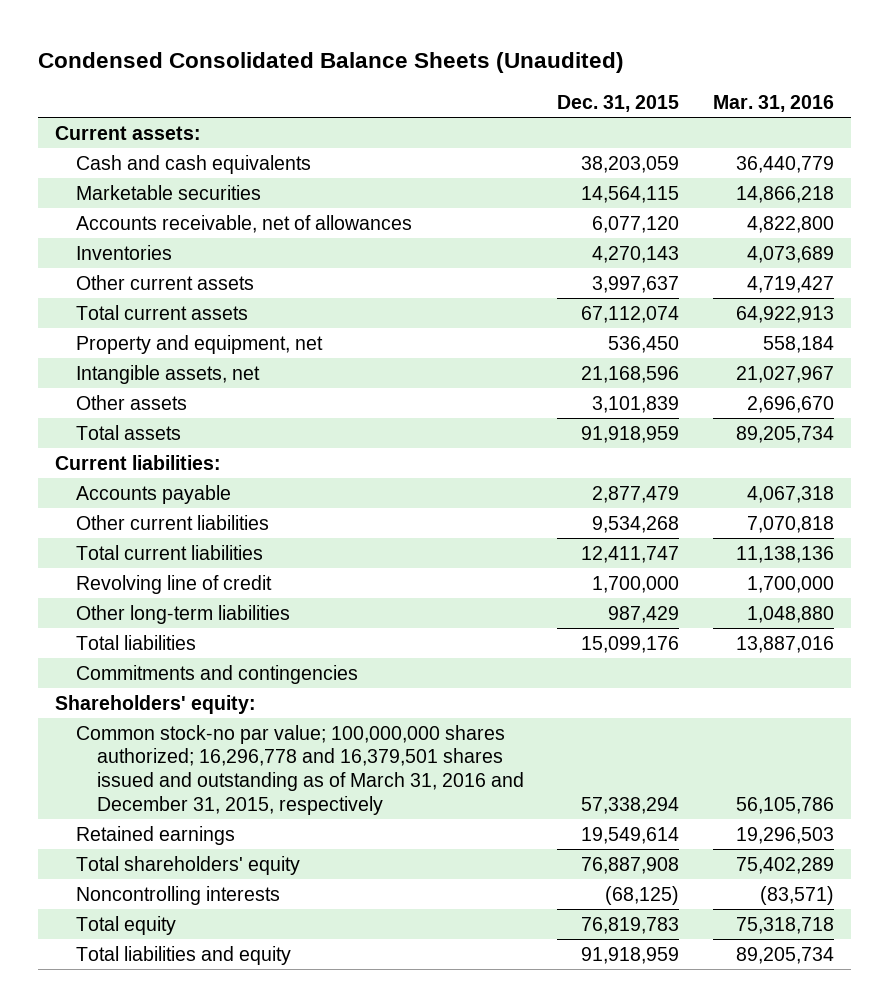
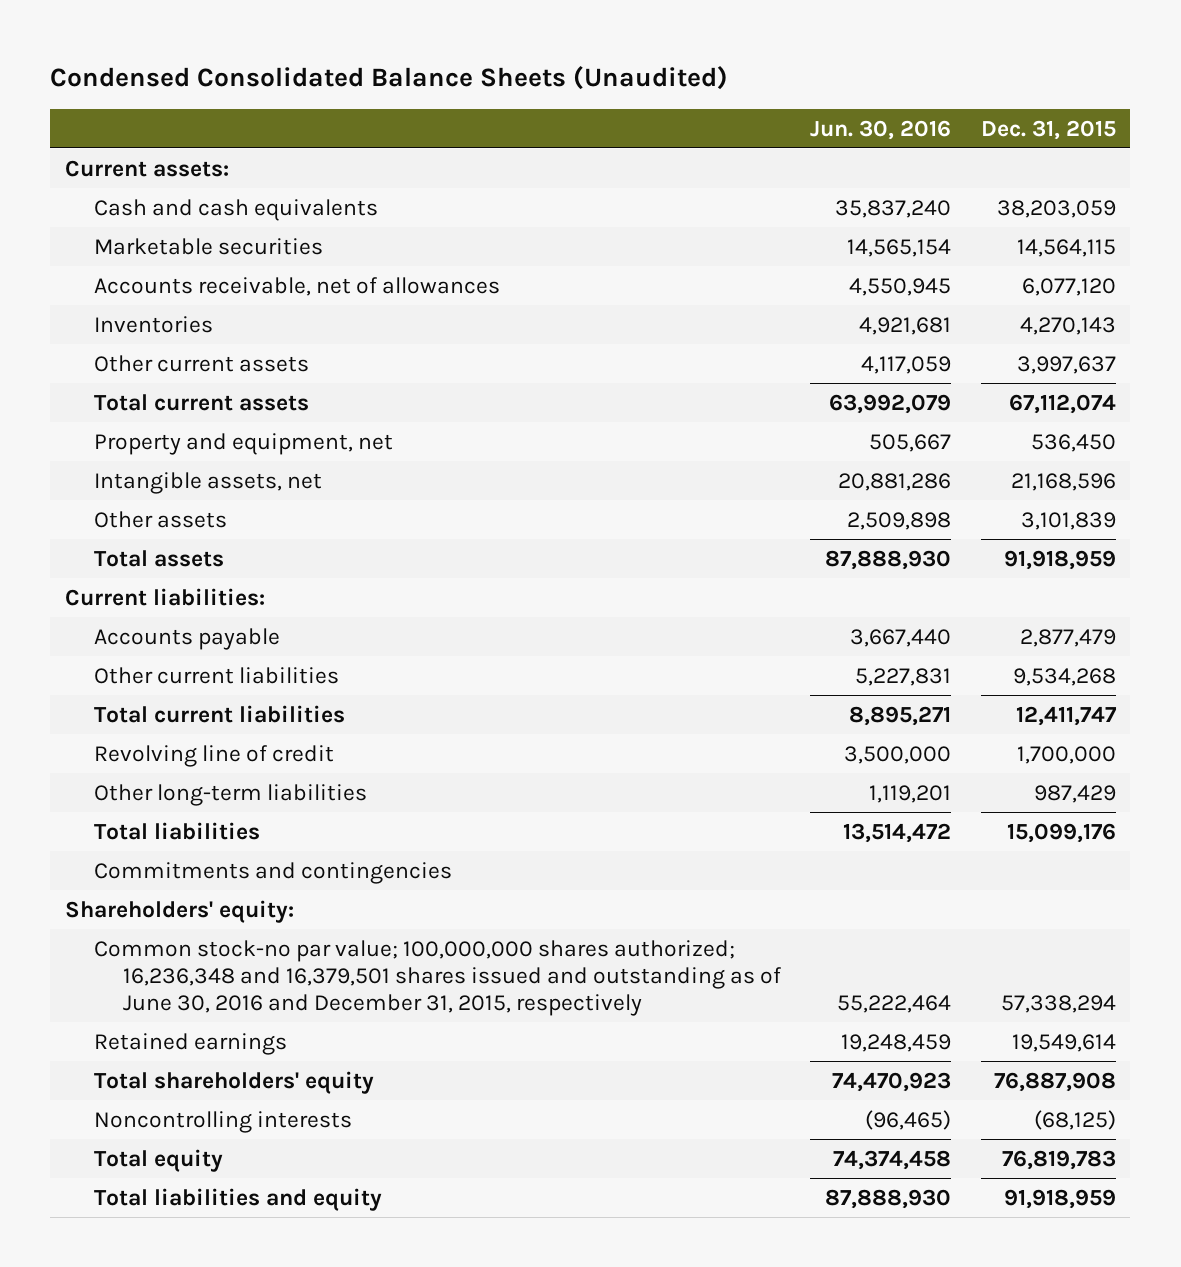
[713,95,835,113] Mar. 31, 2016 -> none
none -> [810,119,952,140] Jun. 30, 2016
[75,724,524,815] Common stock-no par value; 100,000,000 shares authorized; 16,296,778 and 16,379,501 shares issued and outstanding as of March 31, 2016 and December 31, 2015, respectively -> [93,939,781,1016] Common stock-no par value; 100,000,000 shares authorized; 16,236,348 and 16,379,501 shares issued and outstanding as of June 30, 2016 and December 31, 2015, respectively

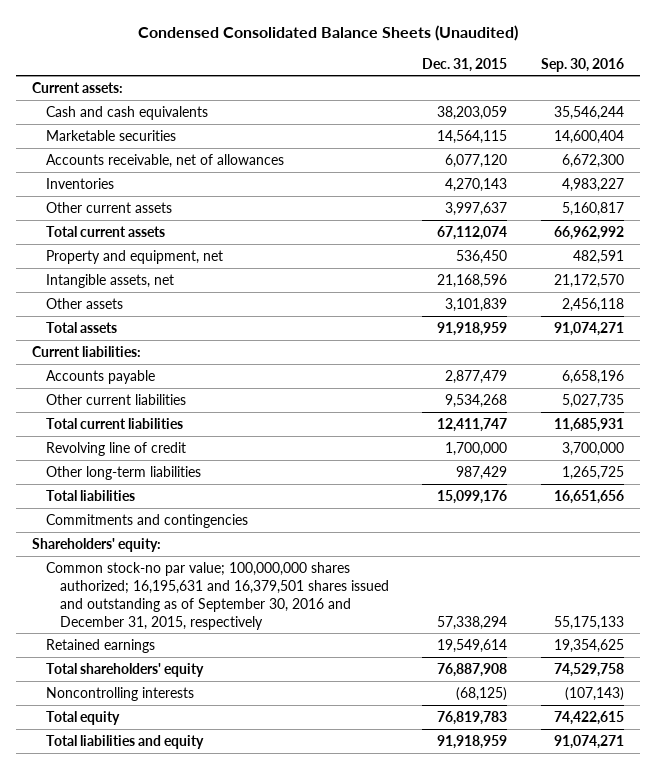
[810,119,952,140] Jun. 30, 2016 -> none
none -> [540,57,624,72] Sep. 30, 2016
[93,939,781,1016] Common stock-no par value; 100,000,000 shares authorized; 16,236,348 and 16,379,501 shares issued and outstanding as of June 30, 2016 and December 31, 2015, respectively -> [46,561,390,630] Common stock-no par value; 100,000,000 shares authorized; 16,195,631 and 16,379,501 shares issued and outstanding as of September 30, 2016 and December 31, 2015, respectively

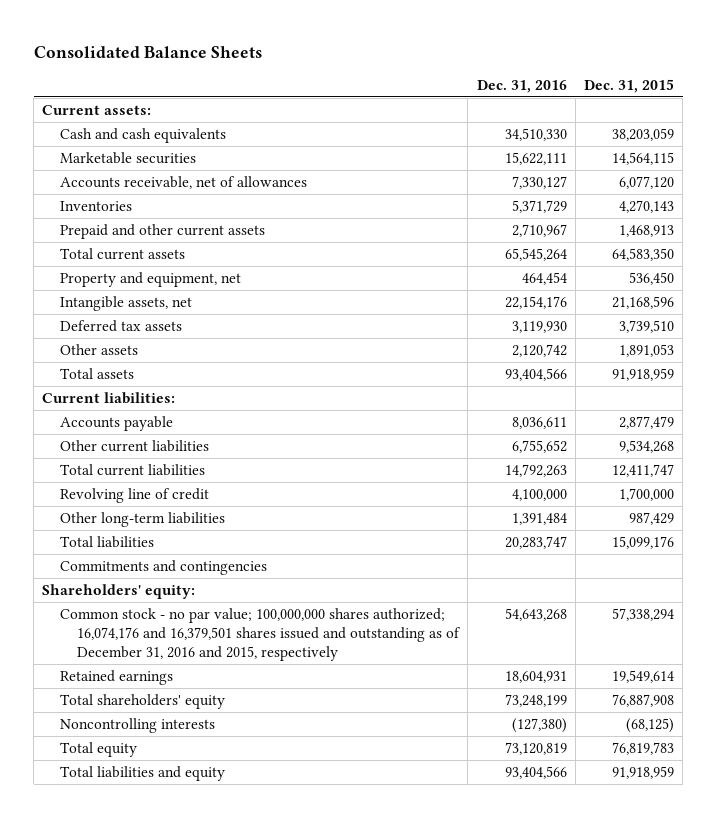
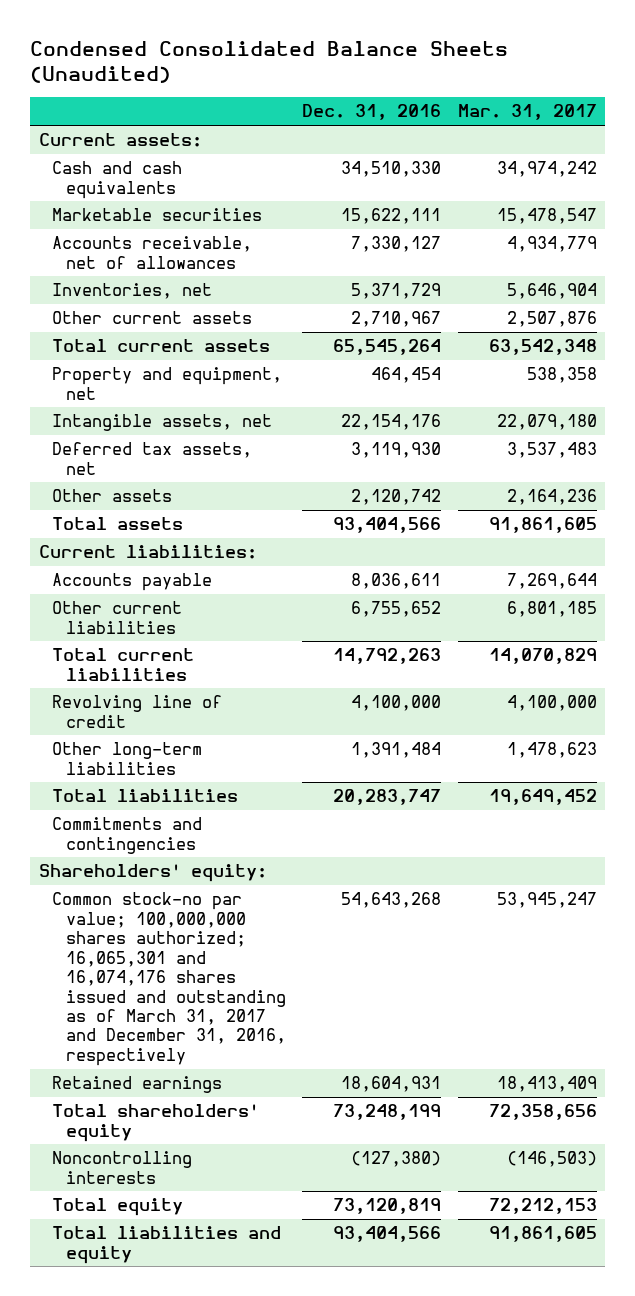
[33,45,262,58] Consolidated Balance Sheets -> [30,40,509,83] Condensed Consolidated Balance Sheets (Unaudited)
[584,78,675,93] Dec. 31, 2015 -> none
none -> [457,104,597,121] Mar. 31, 2017
[59,201,132,212] Inventories -> [52,283,213,300] Inventories, net
[59,224,265,240] Prepaid and other current assets -> [52,311,253,325] Other current assets
[59,320,182,333] Deferred tax assets -> [52,442,253,475] Deferred tax assets, net
[59,608,462,662] Common stock - no par value; 100,000,000 shares authorized; 16,074,176 and 16,379,501 shares issued and outstanding as of December 31, 2016 and 2015, respectively -> [52,892,286,1066] Common stock-no par value; 100,000,000 shares authorized; 16,065,301 and 16,074,176 shares issued and outstanding as of March 31, 2017 and December 31, 2016, respectively

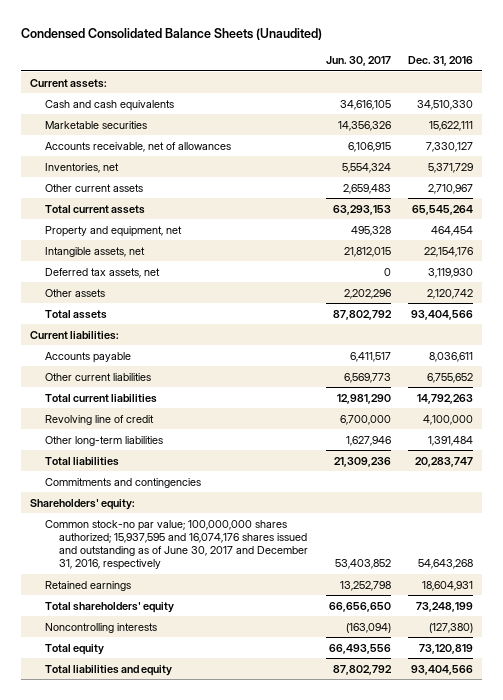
[457,104,597,121] Mar. 31, 2017 -> none
none -> [325,56,391,67] Jun. 30, 2017
[52,892,286,1066] Common stock-no par value; 100,000,000 shares authorized; 16,065,301 and 16,074,176 shares issued and outstanding as of March 31, 2017 and December 31, 2016, respectively -> [44,519,309,571] Common stock-no par value; 100,000,000 shares authorized; 15,937,595 and 16,074,176 shares issued and outstanding as of June 30, 2017 and December 31, 2016, respectively

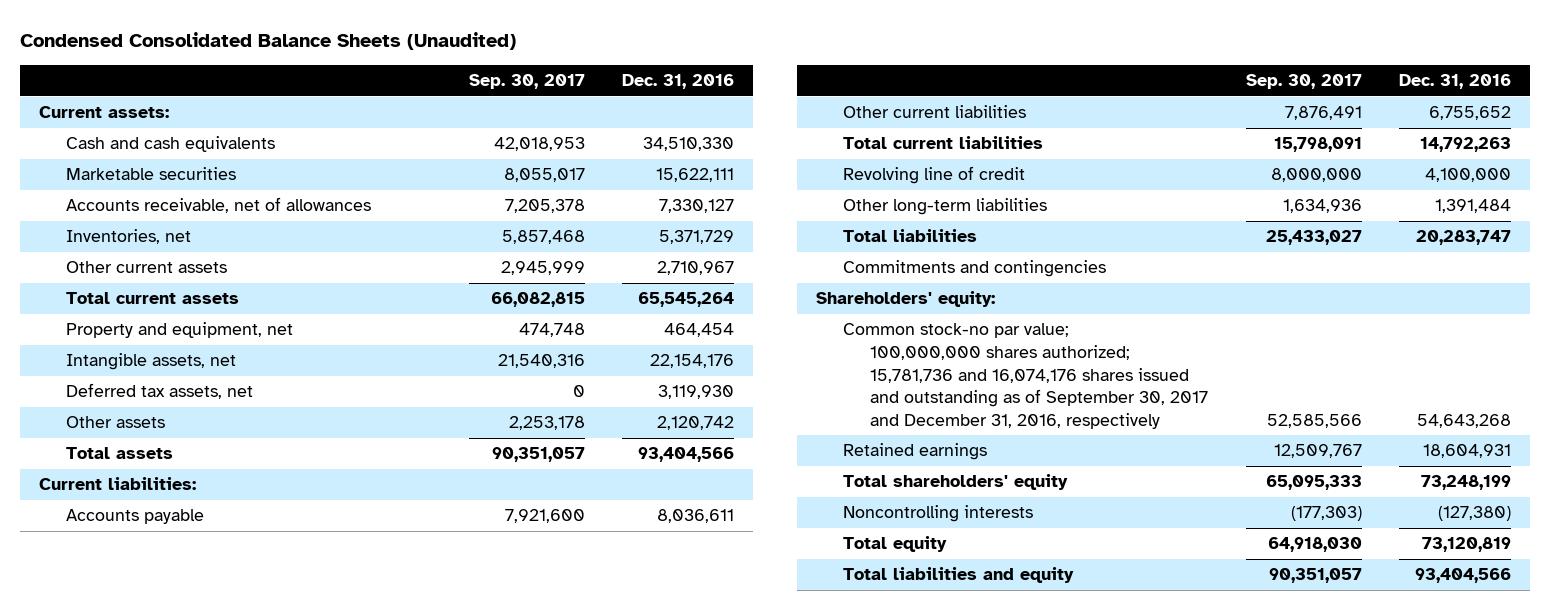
[325,56,391,67] Jun. 30, 2017 -> none
none -> [468,74,585,90] Sep. 30, 2017
[44,519,309,571] Common stock-no par value; 100,000,000 shares authorized; 15,937,595 and 16,074,176 shares issued and outstanding as of June 30, 2017 and December 31, 2016, respectively -> [842,323,1209,429] Common stock-no par value; 100,000,000 shares authorized; 15,781,736 and 16,074,176 shares issued and outstanding as of September 30, 2017 and December 31, 2016, respectively

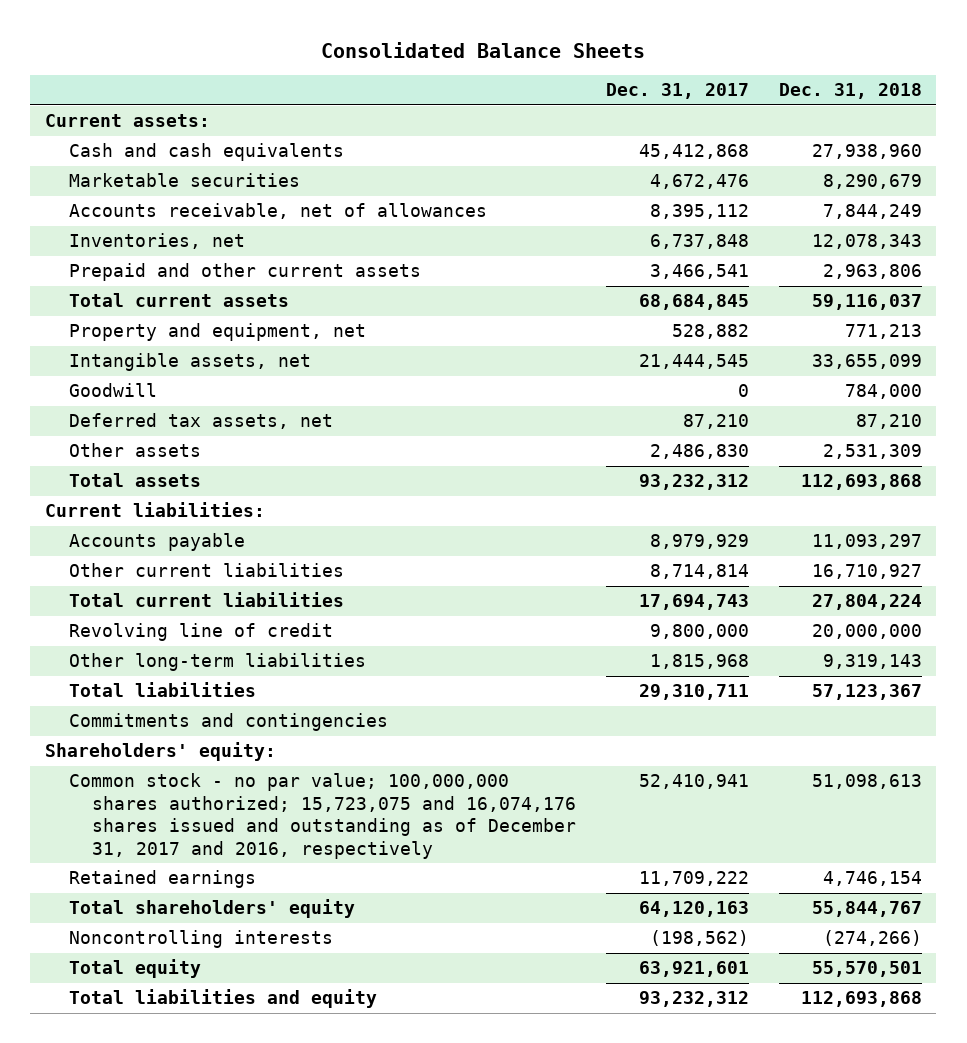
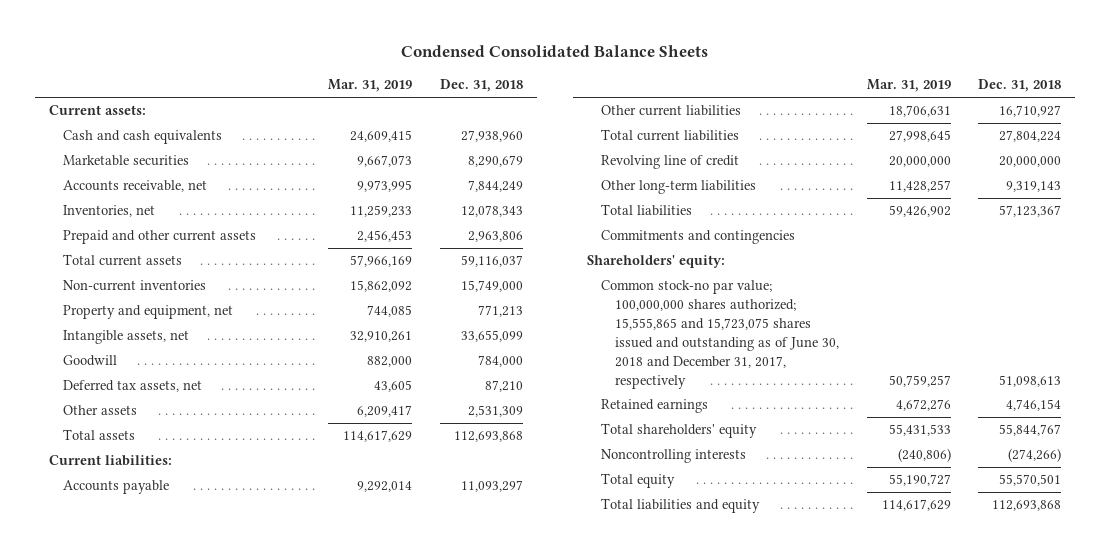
[321,41,646,58] Consolidated Balance Sheets -> [400,45,708,58] Condensed Consolidated Balance Sheets
[605,83,749,100] Dec. 31, 2017 -> none
none -> [328,79,413,93] Mar. 31, 2019
[68,203,487,220] Accounts receivable, net of allowances -> [62,180,207,193] Accounts receivable, net
none -> [62,280,206,292] Non-current inventories
[68,773,576,859] Common stock - no par value; 100,000,000 shares authorized; 15,723,075 and 16,074,176 shares issued and outstanding as of December 31, 2017 and 2016, respectively -> [601,280,840,389] Common stock-no par value; 100,000,000 shares authorized; 15,555,865 and 15,723,075 shares issued and outstanding as of June 30, 2018 and December 31, 2017, respectively

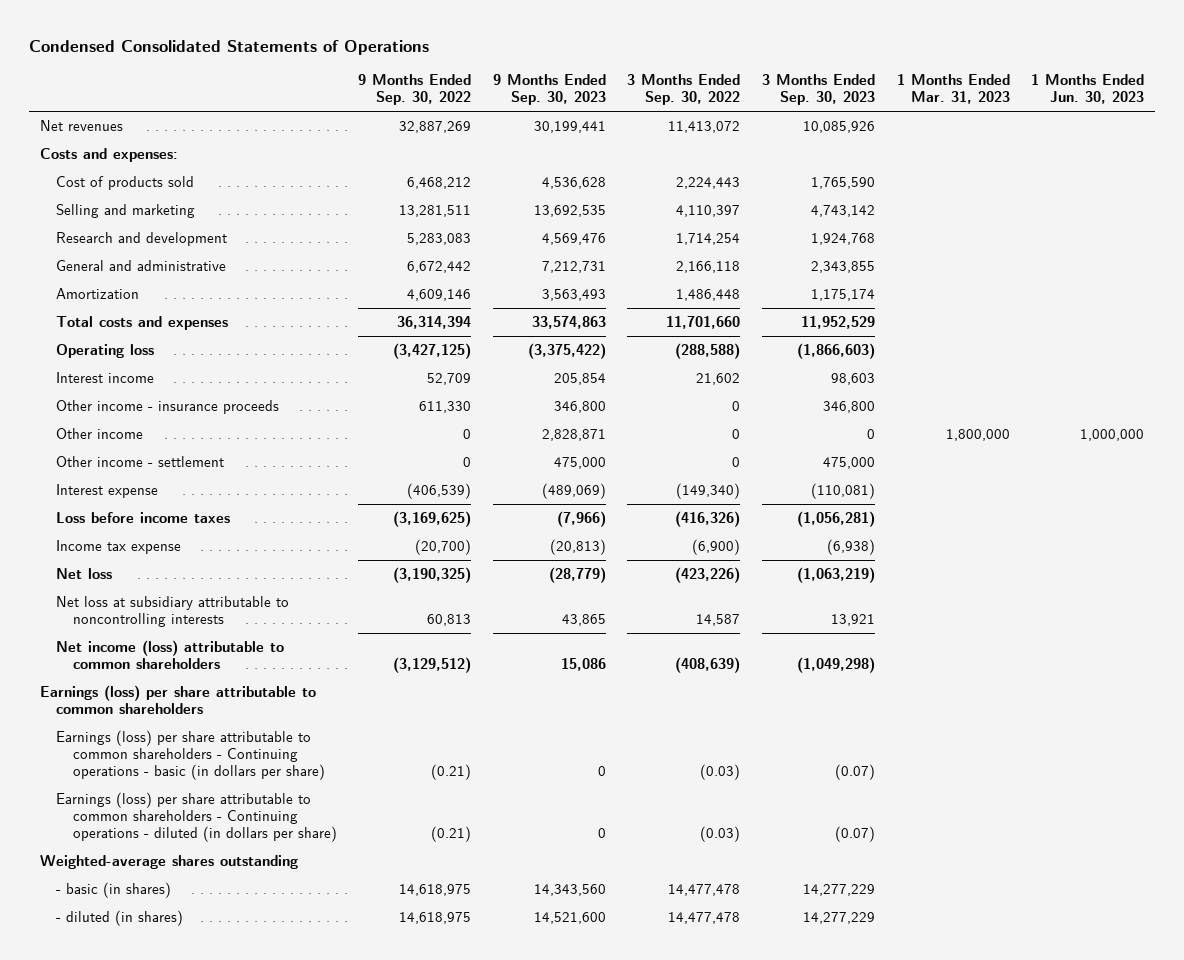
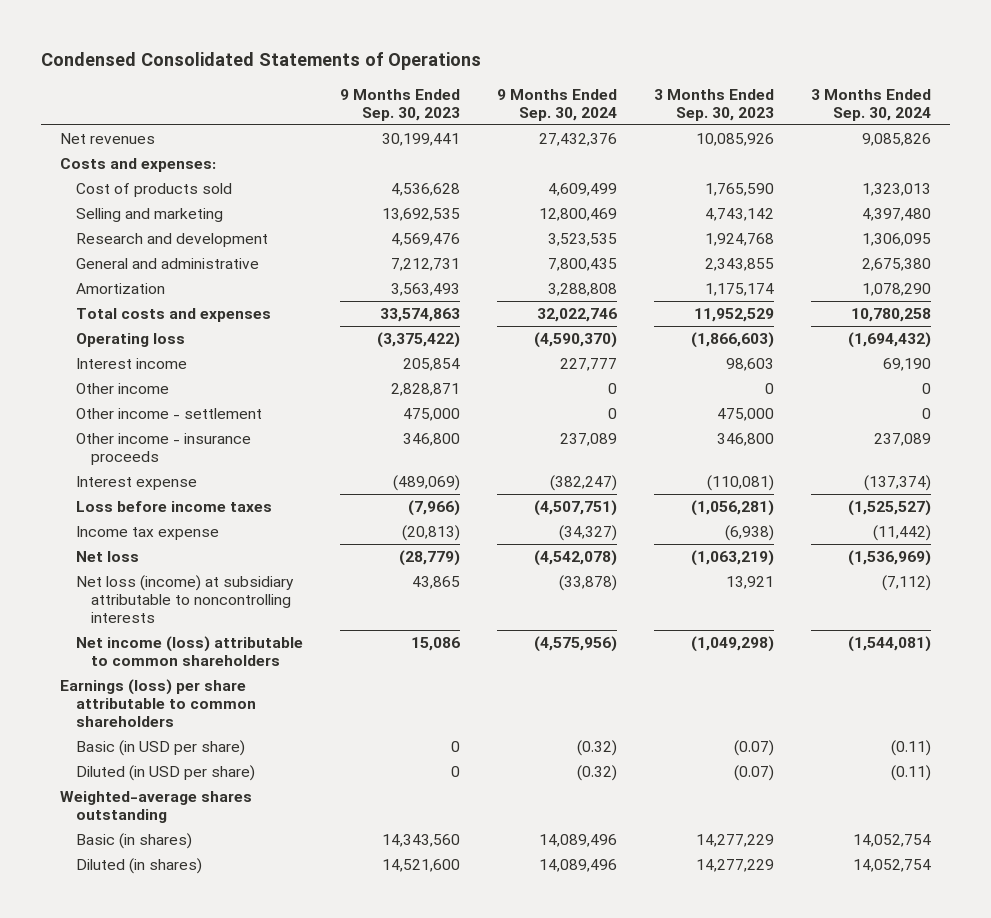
[358,74,472,106] 9 Months Ended Sep. 30, 2022 -> none
[627,74,741,106] 3 Months Ended Sep. 30, 2022 -> none
[896,74,1010,105] 1 Months Ended Mar. 31, 2023 -> none
[1031,74,1145,105] 1 Months Ended Jun. 30, 2023 -> none
none -> [496,88,617,121] 9 Months Ended Sep. 30, 2024
none -> [811,88,932,121] 3 Months Ended Sep. 30, 2024
[56,400,280,415] Other income - insurance proceeds -> [75,433,251,466] Other income - insurance proceeds
[56,596,290,628] Net loss at subsidiary attributable to noncontrolling interests -> [75,575,294,624] Net loss (income) at subsidiary attributable to noncontrolling interests
[56,730,325,781] Earnings (loss) per share attributable to common shareholders - Continuing operations - basic (in dollars per share) -> none
[56,792,337,843] Earnings (loss) per share attributable to common shareholders - Continuing operations - diluted (in dollars per share) -> none
none -> [75,740,245,757] Basic (in USD per share)
none -> [75,765,255,782] Diluted (in USD per share)
[56,882,172,899] - basic (in shares) -> [75,833,192,850] Basic (in shares)
[56,910,184,927] - diluted (in shares) -> [75,858,202,875] Diluted (in shares)

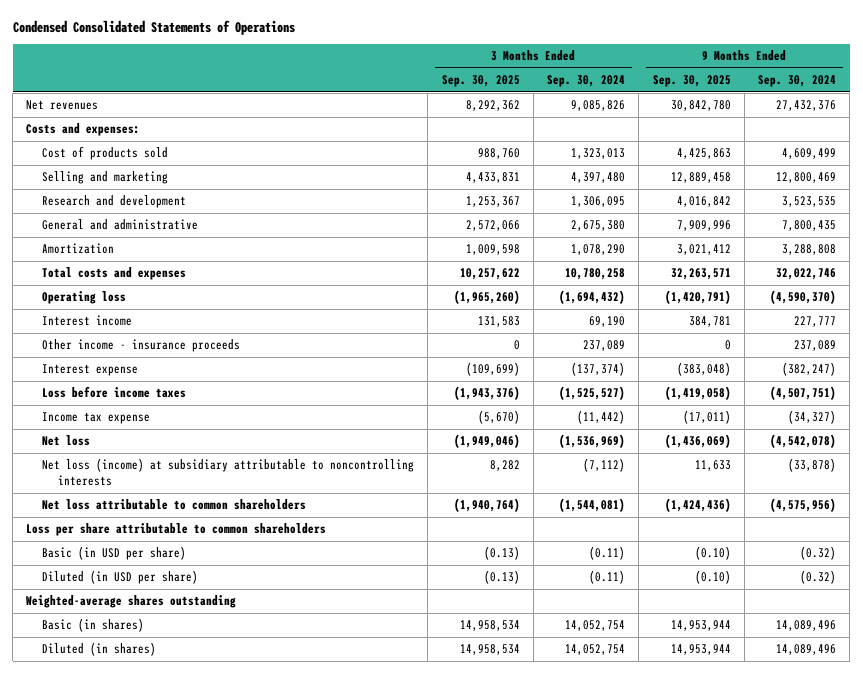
[339,88,460,121] 9 Months Ended Sep. 30, 2023 -> none
[654,88,775,121] 3 Months Ended Sep. 30, 2023 -> none
none -> [441,75,520,88] Sep. 30, 2025
none -> [652,75,731,88] Sep. 30, 2025
[75,383,169,395] Other income -> none
[75,408,262,420] Other income - settlement -> none
[75,636,303,667] Net income (loss) attributable to common shareholders -> [42,499,307,511] Net loss attributable to common shareholders
[59,679,256,728] Earnings (loss) per share attributable to common shareholders -> [26,523,327,537] Loss per share attributable to common shareholders

